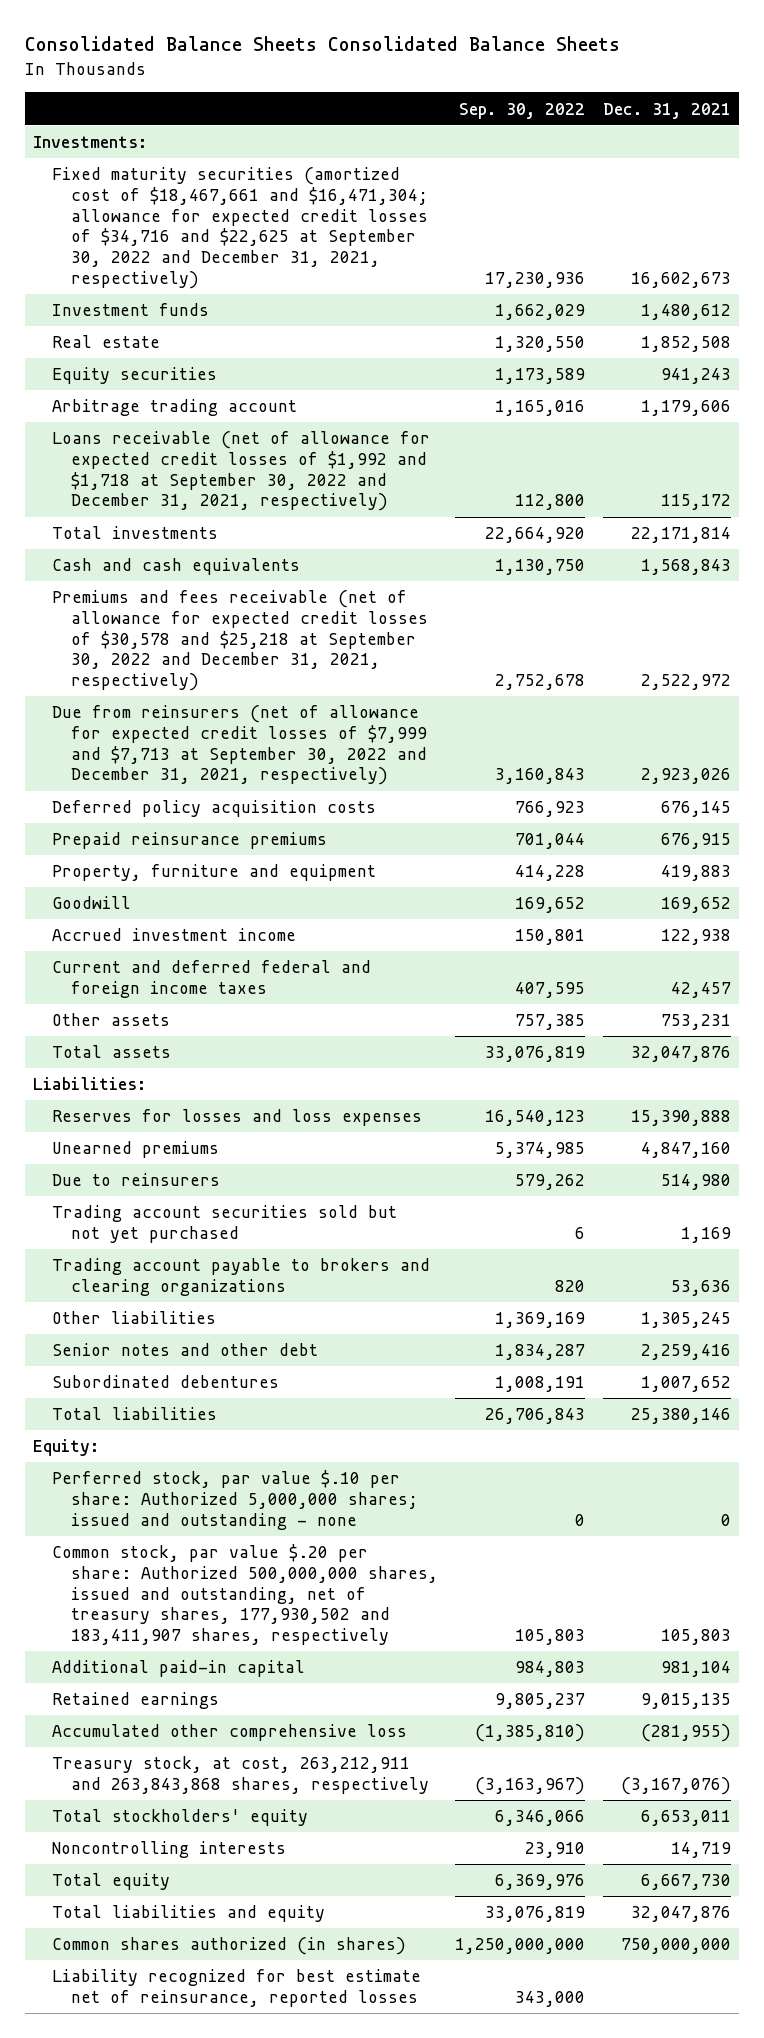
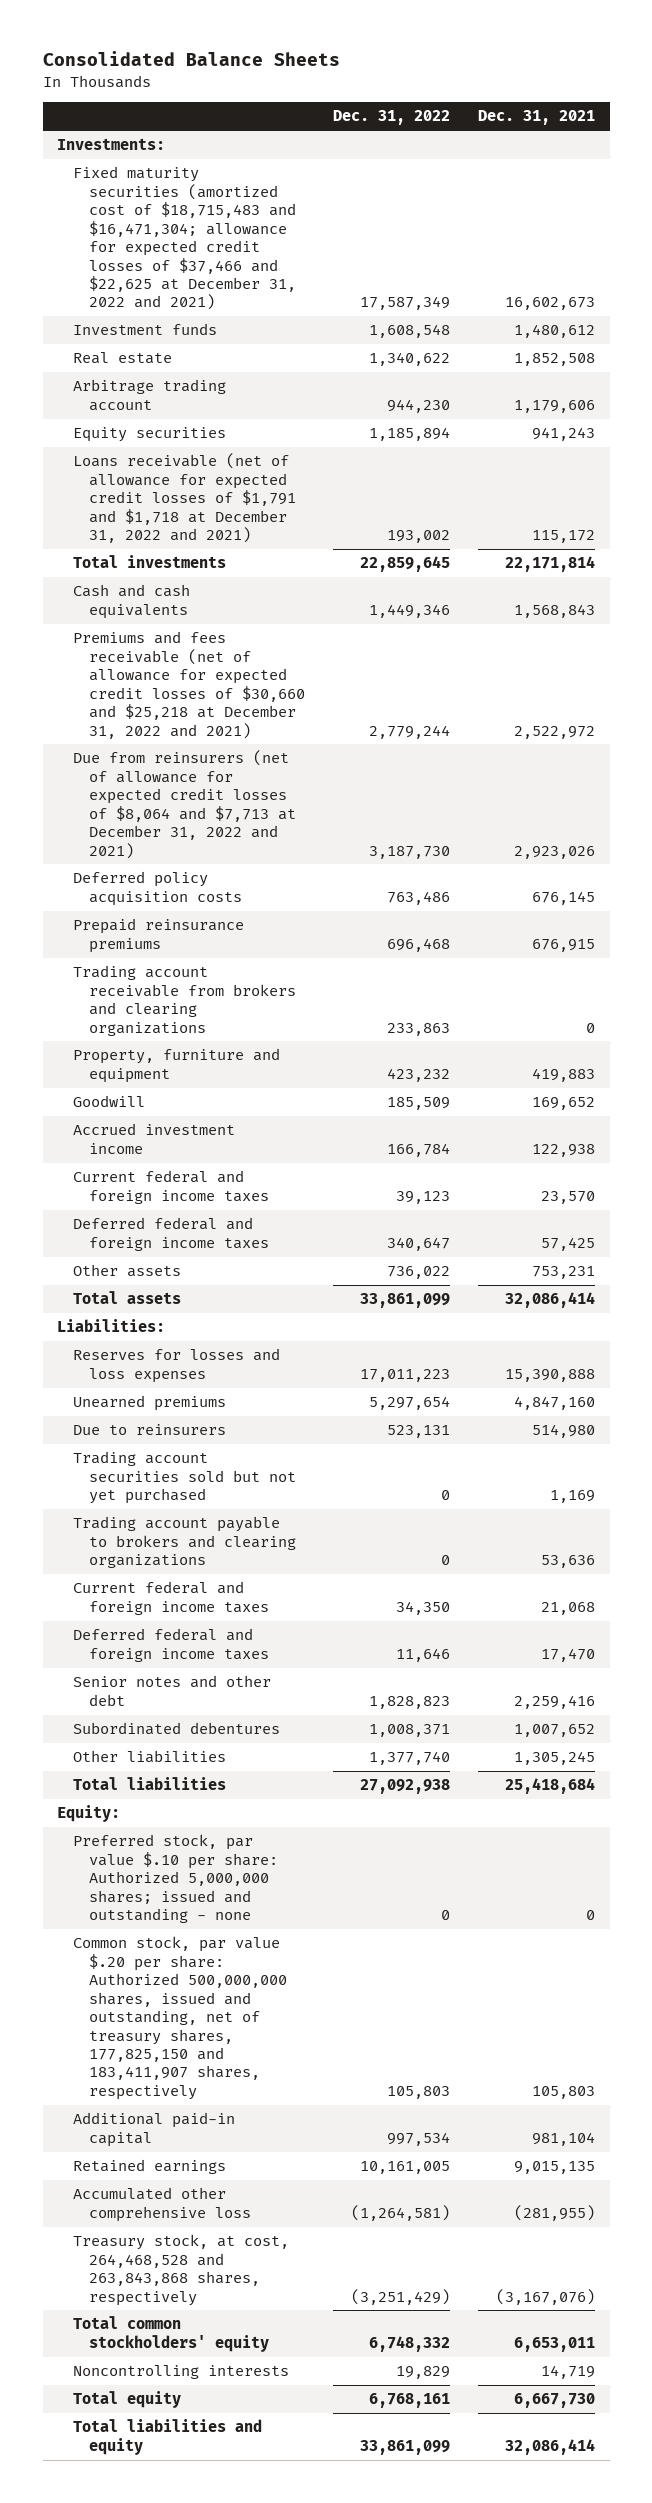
[24,36,620,52] Consolidated Balance Sheets Consolidated Balance Sheets -> [42,51,340,67] Consolidated Balance Sheets
[459,102,586,119] Sep. 30, 2022 -> none
none -> [332,110,450,126] Dec. 31, 2022
[51,167,428,289] Fixed maturity securities (amortized cost of $18,467,661 and $16,471,304; allowance for expected credit losses of $34,716 and $22,625 at September 30, 2022 and December 31, 2021, respectively) -> [72,166,296,311] Fixed maturity securities (amortized cost of $18,715,483 and $16,471,304; allowance for expected credit losses of $37,466 and $22,625 at December 31, 2022 and 2021)
[51,367,217,385] Equity securities -> [72,427,226,443] Equity securities
[51,431,430,512] Loans receivable (net of allowance for expected credit losses of $1,992 and $1,718 at September 30, 2022 and December 31, 2021, respectively) -> [72,453,296,544] Loans receivable (net of allowance for expected credit losses of $1,791 and $1,718 at December 31, 2022 and 2021)
[51,590,428,692] Premiums and fees receivable (net of allowance for expected credit losses of $30,578 and $25,218 at September 30, 2022 and December 31, 2021, respectively) -> [72,631,305,739] Premiums and fees receivable (net of allowance for expected credit losses of $30,660 and $25,218 at December 31, 2022 and 2021)
[51,705,427,786] Due from reinsurers (net of allowance for expected credit losses of $7,999 and $7,713 at September 30, 2022 and December 31, 2021, respectively) -> [72,750,296,859] Due from reinsurers (net of allowance for expected credit losses of $8,064 and $7,713 at December 31, 2022 and 2021)
none -> [72,965,296,1036] Trading account receivable from brokers and clearing organizations
none -> [72,1170,269,1204] Current federal and foreign income taxes
[51,960,371,998] Current and deferred federal and foreign income taxes -> [72,1217,269,1251] Deferred federal and foreign income taxes
[670,981,731,998] 42,457 -> [541,1236,596,1251] 57,425
[630,1046,731,1063] 32,047,876 -> [505,1292,596,1309] 32,086,414
none -> [72,1581,269,1615] Current federal and foreign income taxes
none -> [72,1628,269,1662] Deferred federal and foreign income taxes
[51,1311,216,1325] Other liabilities -> [72,1750,226,1764] Other liabilities
[630,1408,731,1425] 25,380,146 -> [505,1778,596,1795] 25,418,684
[51,1470,418,1530] Perferred stock, par value $.10 per share: Authorized 5,000,000 shares; issued and outstanding - none -> [72,1834,278,1924] Preferred stock, par value $.10 per share: Authorized 5,000,000 shares; issued and outstanding - none
[51,1544,438,1646] Common stock, par value $.20 per share: Authorized 500,000,000 shares, issued and outstanding, net of treasury shares, 177,930,502 and 183,411,907 shares, respectively -> [72,1936,287,2100] Common stock, par value $.20 per share: Authorized 500,000,000 shares, issued and outstanding, net of treasury shares, 177,825,150 and 183,411,907 shares, respectively
[51,1756,429,1794] Treasury stock, at cost, 263,212,911 and 263,843,868 shares, respectively -> [72,2234,289,2306] Treasury stock, at cost, 264,468,528 and 263,843,868 shares, respectively
[51,1809,308,1827] Total stockholders' equity -> [72,2316,269,2352] Total common stockholders' equity
[51,1937,406,1956] Common shares authorized (in shares) -> none
[51,1969,421,2007] Liability recognized for best estimate net of reinsurance, reported losses -> none
[630,1906,731,1923] 32,047,876 -> [505,2438,596,2455] 32,086,414

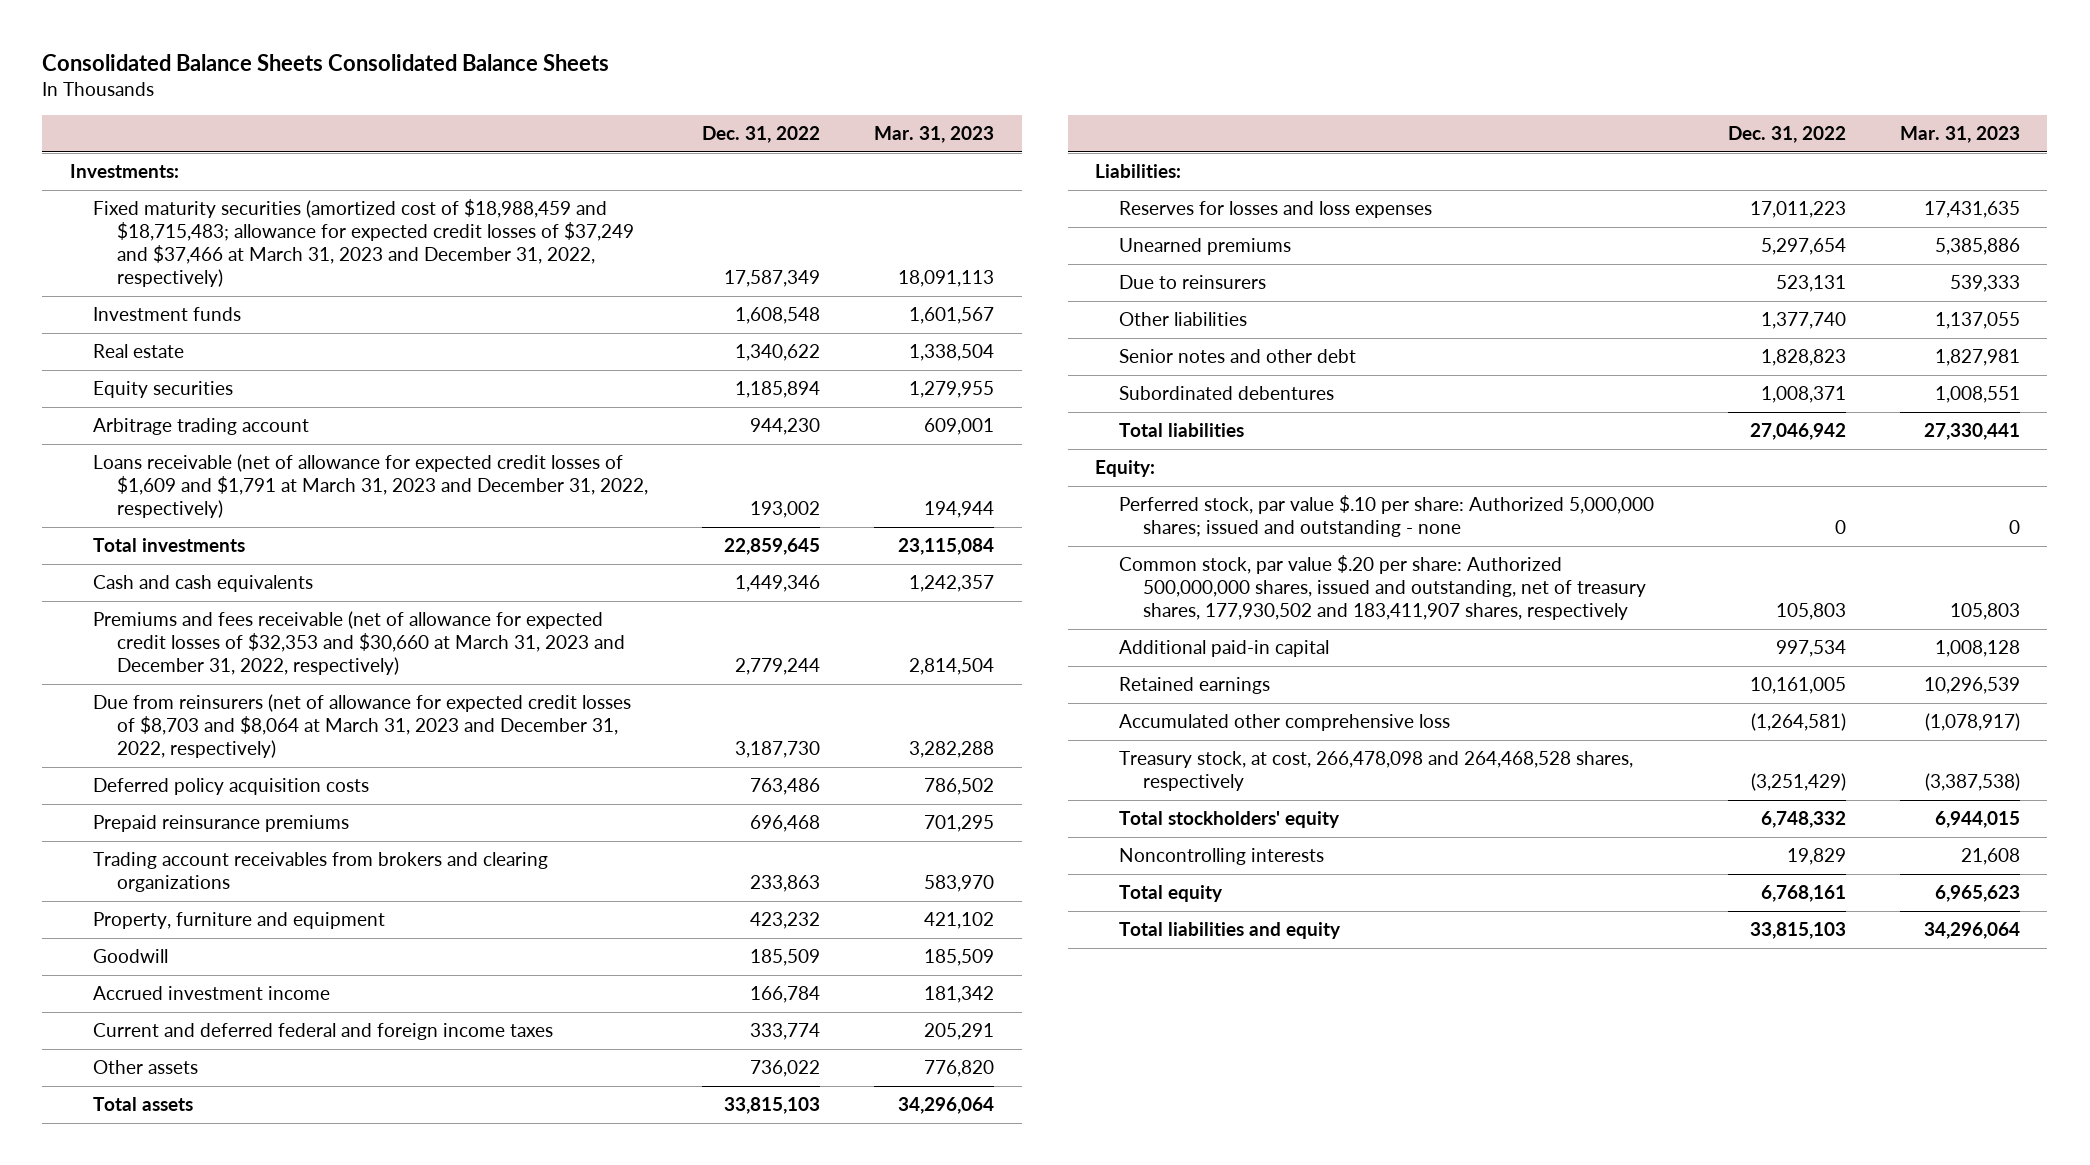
[42,51,340,67] Consolidated Balance Sheets -> [42,54,610,72] Consolidated Balance Sheets Consolidated Balance Sheets
[478,110,596,126] Dec. 31, 2021 -> none
none -> [874,126,995,144] Mar. 31, 2023
[72,166,296,311] Fixed maturity securities (amortized cost of $18,715,483 and $16,471,304; allowance for expected credit losses of $37,466 and $22,625 at December 31, 2022 and 2021) -> [93,199,634,288] Fixed maturity securities (amortized cost of $18,988,459 and $18,715,483; allowance for expected credit losses of $37,249 and $37,466 at March 31, 2023 and December 31, 2022, respectively)
[72,379,226,411] Arbitrage trading account -> [93,418,310,436] Arbitrage trading account
[72,453,296,544] Loans receivable (net of allowance for expected credit losses of $1,791 and $1,718 at December 31, 2022 and 2021) -> [93,454,648,519] Loans receivable (net of allowance for expected credit losses of $1,609 and $1,791 at March 31, 2023 and December 31, 2022, respectively)
[72,631,305,739] Premiums and fees receivable (net of allowance for expected credit losses of $30,660 and $25,218 at December 31, 2022 and 2021) -> [93,611,625,676] Premiums and fees receivable (net of allowance for expected credit losses of $32,353 and $30,660 at March 31, 2023 and December 31, 2022, respectively)
[72,750,296,859] Due from reinsurers (net of allowance for expected credit losses of $8,064 and $7,713 at December 31, 2022 and 2021) -> [93,694,632,759] Due from reinsurers (net of allowance for expected credit losses of $8,703 and $8,064 at March 31, 2023 and December 31, 2022, respectively)
[72,965,296,1036] Trading account receivable from brokers and clearing organizations -> [93,852,549,893] Trading account receivables from brokers and clearing organizations
[72,1170,269,1204] Current federal and foreign income taxes -> none
[72,1217,269,1251] Deferred federal and foreign income taxes -> [93,1023,554,1041] Current and deferred federal and foreign income taxes
[386,1236,450,1251] 340,647 -> [750,1023,821,1041] 333,774
[359,1293,450,1309] 33,861,099 -> [724,1097,821,1115] 33,815,103
[72,1451,296,1505] Trading account securities sold but not yet purchased -> none
[72,1516,296,1569] Trading account payable to brokers and clearing organizations -> none
[72,1581,269,1615] Current federal and foreign income taxes -> none
[72,1628,269,1662] Deferred federal and foreign income taxes -> none
[72,1750,226,1764] Other liabilities -> [1118,312,1247,327] Other liabilities
[359,1779,450,1795] 27,092,938 -> [1749,423,1846,441] 27,046,942
[72,1834,278,1924] Preferred stock, par value $.10 per share: Authorized 5,000,000 shares; issued and outstanding - none -> [1118,495,1654,538] Perferred stock, par value $.10 per share: Authorized 5,000,000 shares; issued and outstanding - none
[72,1936,287,2100] Common stock, par value $.20 per share: Authorized 500,000,000 shares, issued and outstanding, net of treasury shares, 177,825,150 and 183,411,907 shares, respectively -> [1118,555,1646,621] Common stock, par value $.20 per share: Authorized 500,000,000 shares, issued and outstanding, net of treasury shares, 177,930,502 and 183,411,907 shares, respectively
[72,2234,289,2306] Treasury stock, at cost, 264,468,528 and 263,843,868 shares, respectively -> [1118,751,1633,792] Treasury stock, at cost, 266,478,098 and 264,468,528 shares, respectively
[72,2316,269,2352] Total common stockholders' equity -> [1118,811,1340,829] Total stockholders' equity
[359,2439,450,2455] 33,861,099 -> [1749,922,1846,940] 33,815,103

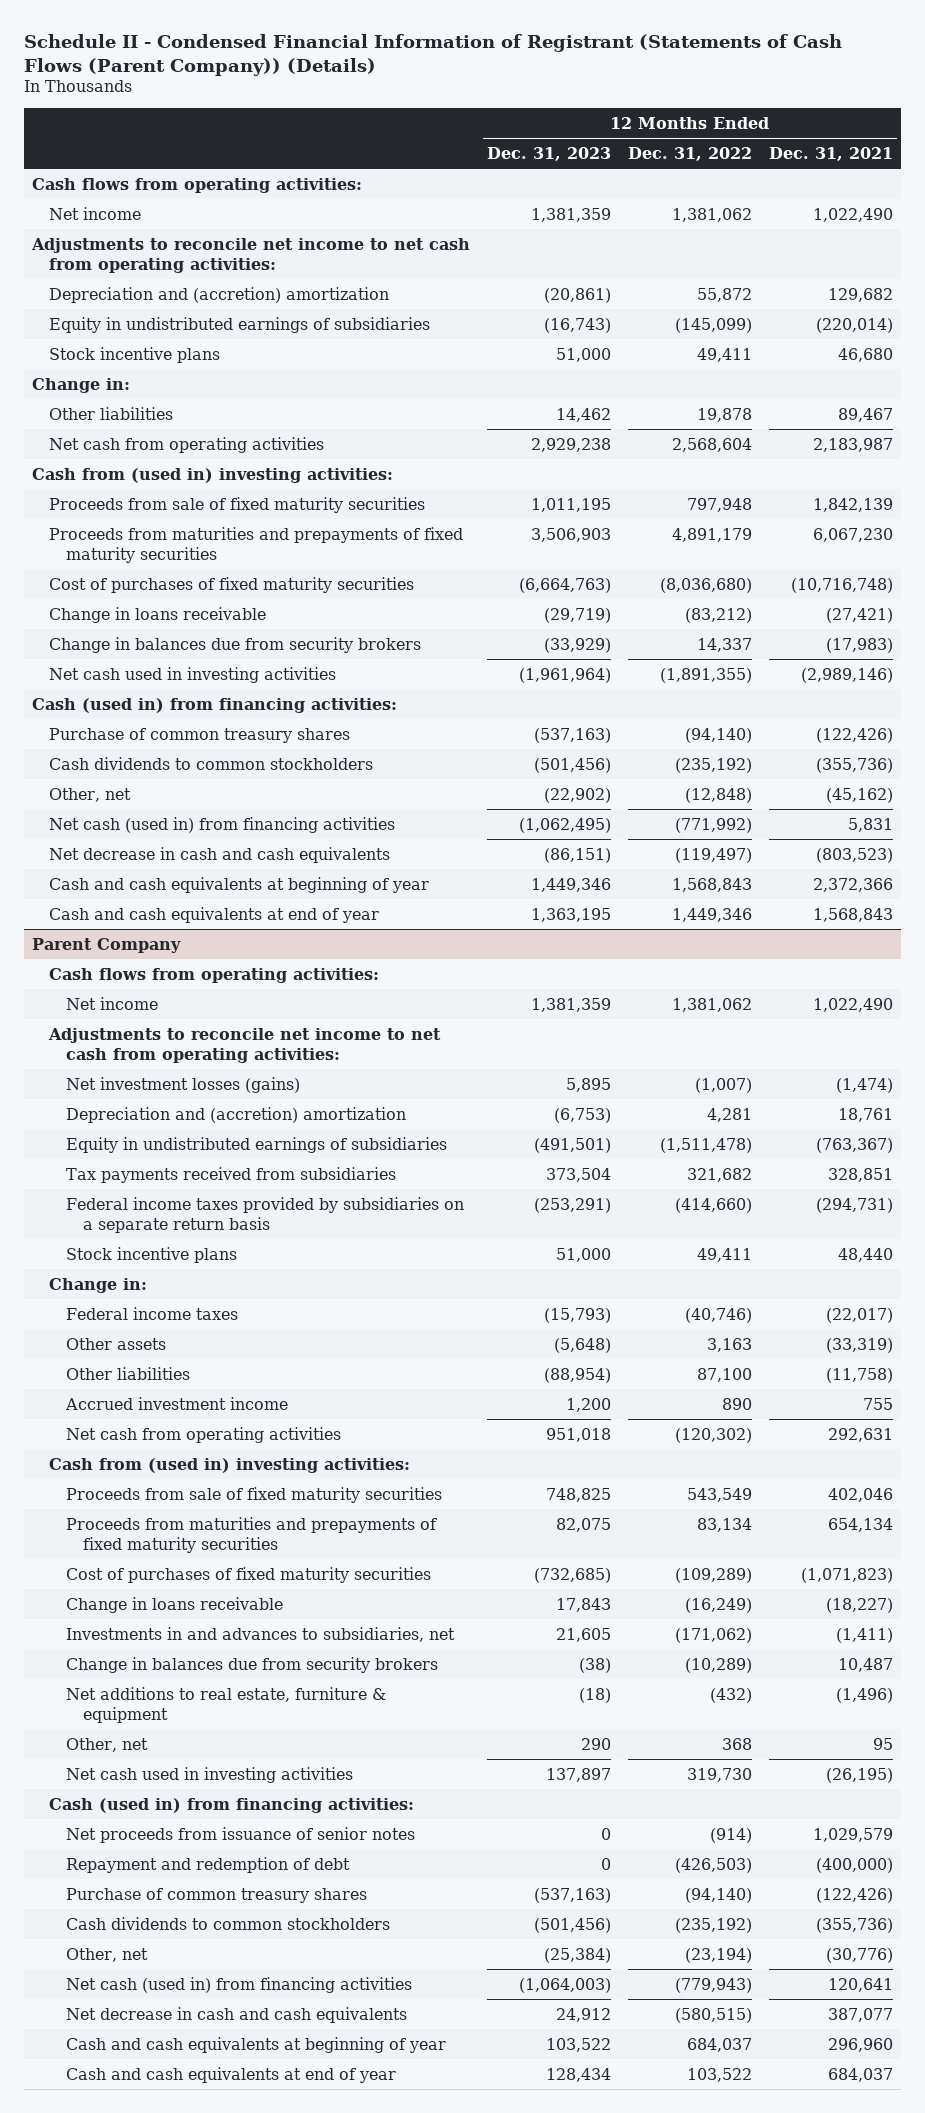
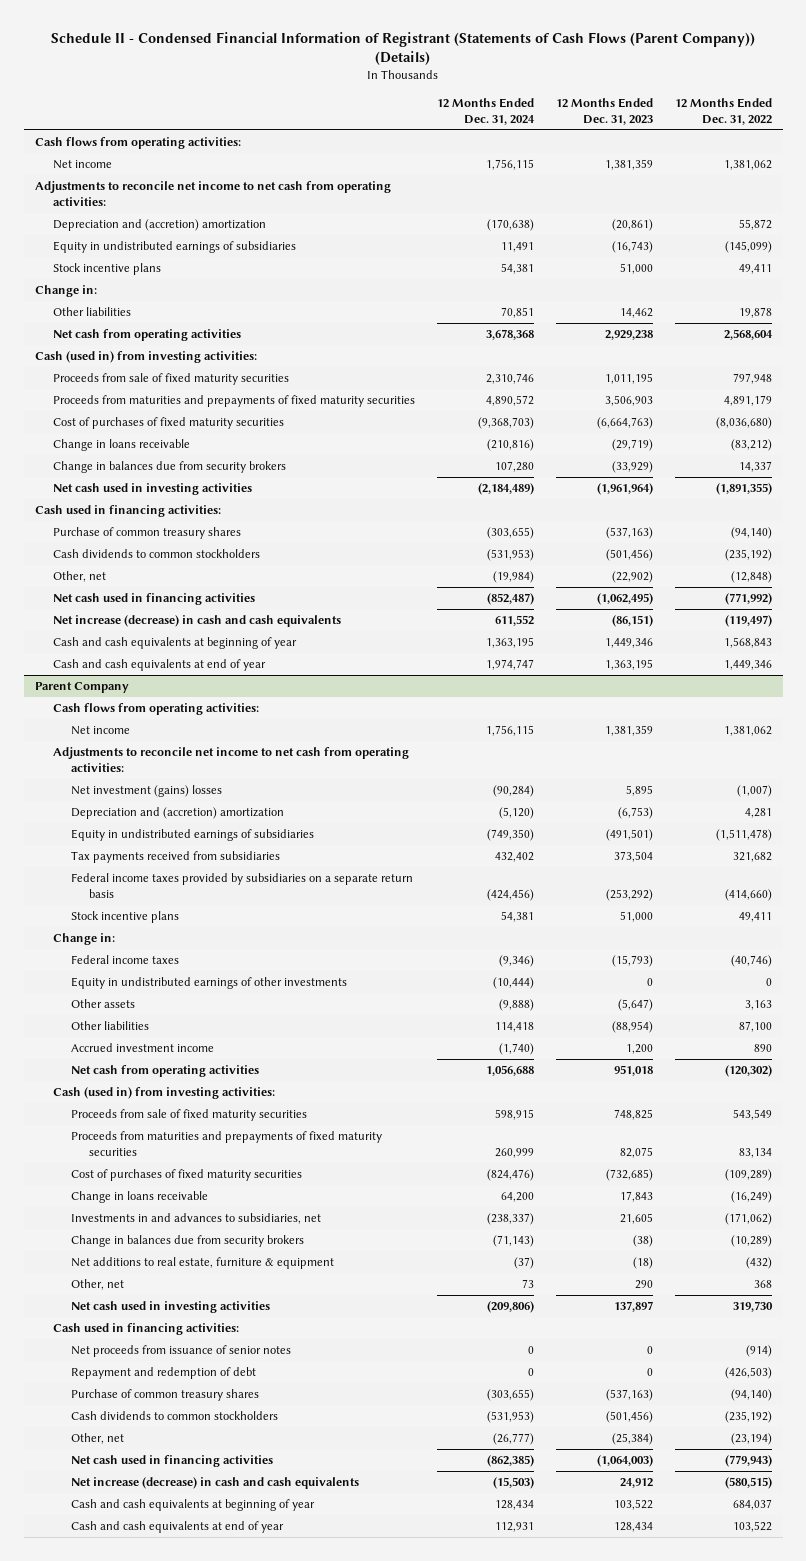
[768,146,893,161] Dec. 31, 2021 -> none
none -> [436,98,535,125] 12 Months Ended Dec. 31, 2024
[32,467,394,483] Cash from (used in) investing activities: -> [34,351,257,364] Cash (used in) from investing activities:
[32,697,398,713] Cash (used in) from financing activities: -> [34,505,221,518] Cash used in financing activities:
[49,816,396,833] Net cash (used in) from financing activities -> [52,593,255,606] Net cash used in financing activities
[49,846,391,863] Net decrease in cash and cash equivalents -> [52,615,341,628] Net increase (decrease) in cash and cash equivalents
[66,1076,301,1093] Net investment losses (gains) -> [70,785,222,798] Net investment (gains) losses
[534,1197,612,1213] (253,291) -> [605,888,653,901] (253,292)
none -> [70,977,347,990] Equity in undistributed earnings of other investments
[554,1337,612,1353] (5,648) -> [617,999,653,1012] (5,647)
[49,1457,411,1473] Cash from (used in) investing activities: -> [52,1087,275,1100] Cash (used in) from investing activities:
[49,1797,415,1813] Cash (used in) from financing activities: -> [52,1323,239,1336] Cash used in financing activities:
[66,1976,413,1993] Net cash (used in) from financing activities -> [70,1455,273,1468] Net cash used in financing activities
[66,2006,408,2023] Net decrease in cash and cash equivalents -> [70,1477,359,1490] Net increase (decrease) in cash and cash equivalents

